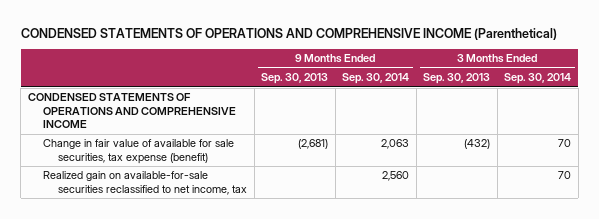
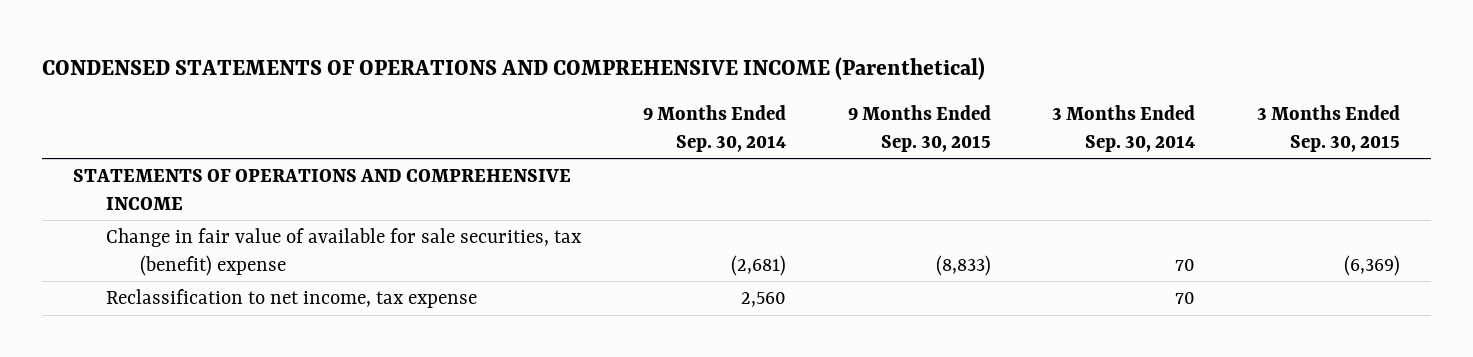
[261,73,329,85] Sep. 30, 2013 -> none
[423,73,491,85] Sep. 30, 2013 -> none
none -> [847,104,991,152] 9 Months Ended Sep. 30, 2015
none -> [1257,104,1401,152] 3 Months Ended Sep. 30, 2015
[27,93,237,129] CONDENSED STATEMENTS OF OPERATIONS AND COMPREHENSIVE INCOME -> [72,168,571,210] STATEMENTS OF OPERATIONS AND COMPREHENSIVE INCOME
[43,139,235,164] Change in fair value of available for sale securities, tax expense (benefit) -> [106,227,582,276] Change in fair value of available for sale securities, tax (benefit) expense
[381,139,410,150] 2,063 -> [731,254,787,276] (2,681)
[43,171,248,195] Realized gain on available-for-sale securities reclassified to net income, tax -> [106,288,478,308] Reclassification to net income, tax expense

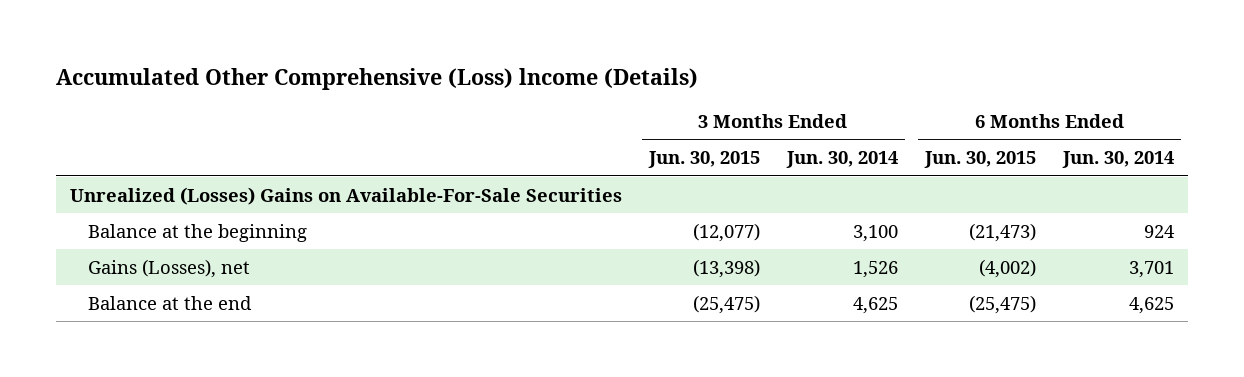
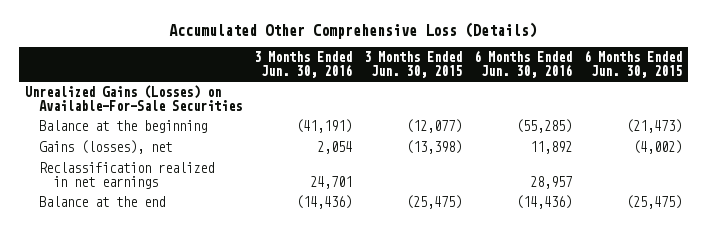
[56,67,699,90] Accumulated Other Comprehensive (Loss) lncome (Details) -> [169,21,538,39] Accumulated Other Comprehensive Loss (Details)
[785,151,898,169] Jun. 30, 2014 -> none
[1062,151,1175,169] Jun. 30, 2014 -> none
none -> [253,51,352,78] 3 Months Ended Jun. 30, 2016
none -> [473,50,572,78] 6 Months Ended Jun. 30, 2016
[69,186,622,205] Unrealized (Losses) Gains on Available-For-Sale Securities -> [24,85,242,111] Unrealized Gains (Losses) on Available-For-Sale Securities
[87,258,250,278] Gains (Losses), net -> [38,140,172,155] Gains (losses), net
none -> [38,162,214,189] Reclassification realized in net earnings

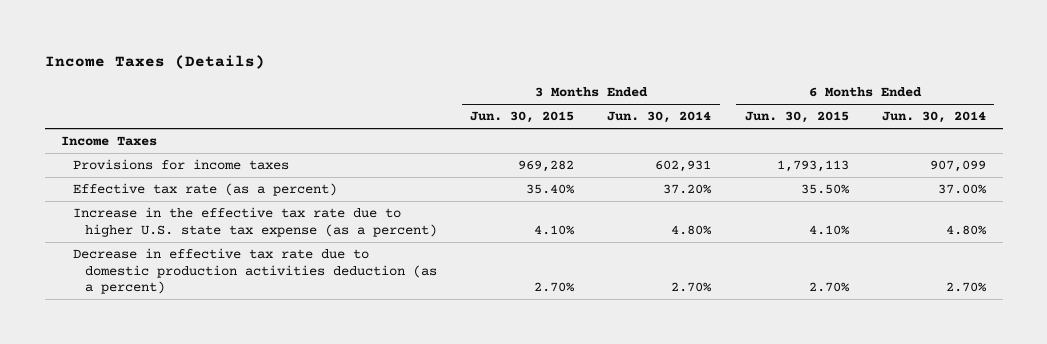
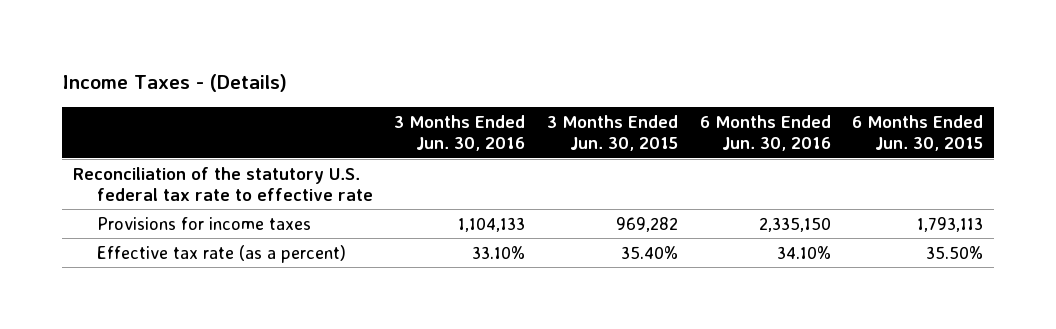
[44,55,265,70] Income Taxes (Details) -> [61,74,287,93] Income Taxes - (Details)
[607,111,712,124] Jun. 30, 2014 -> none
[882,111,987,124] Jun. 30, 2014 -> none
none -> [394,114,526,151] 3 Months Ended Jun. 30, 2016
none -> [699,114,831,151] 6 Months Ended Jun. 30, 2016
[61,136,158,147] Income Taxes -> none
none -> [72,166,373,201] Reconciliation of the statutory U.S. federal tax rate to effective rate
[73,207,437,237] Increase in the effective tax rate due to higher U.S. state tax expense (as a percent) -> none
[73,248,437,295] Decrease in effective tax rate due to domestic production activities deduction (as a percent) -> none

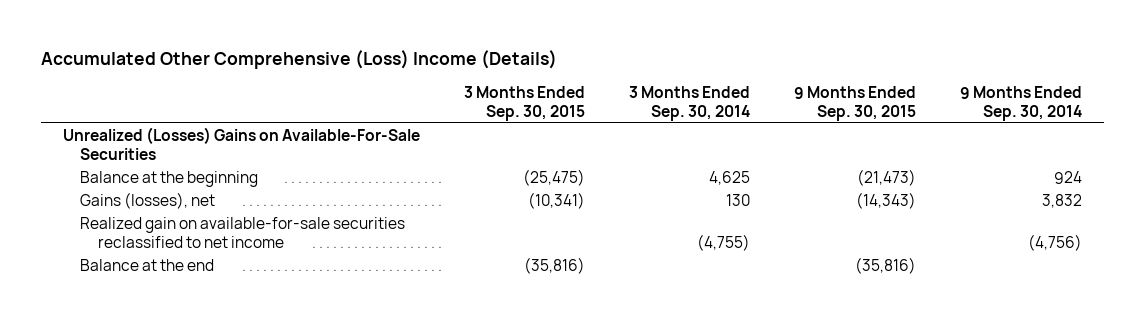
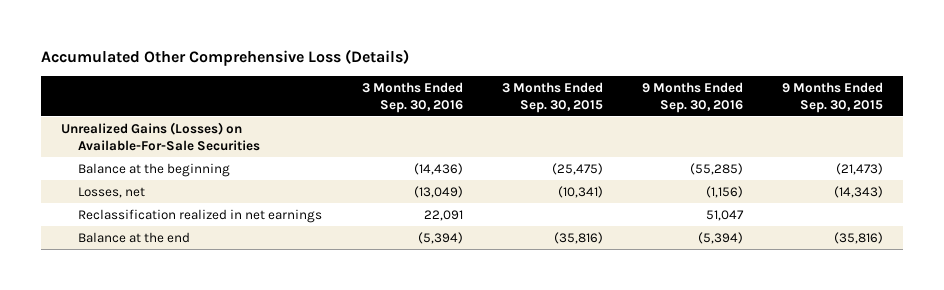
[41,50,558,70] Accumulated Other Comprehensive (Loss) lncome (Details) -> [41,49,410,67] Accumulated Other Comprehensive Loss (Details)
[629,85,751,121] 3 Months Ended Sep. 30, 2014 -> none
[959,85,1082,121] 9 Months Ended Sep. 30, 2014 -> none
none -> [361,81,463,113] 3 Months Ended Sep. 30, 2016
none -> [642,81,744,113] 9 Months Ended Sep. 30, 2016
[63,127,421,161] Unrealized (Losses) Gains on Available-For-Sale Securities -> [60,121,261,151] Unrealized Gains (Losses) on Available-For-Sale Securities
[80,217,406,249] Realized gain on available-for-sale securities reclassified to net income -> none
[80,192,216,210] Gains (losses), net -> [78,186,146,198] Losses, net
none -> [78,208,323,223] Reclassification realized in net earnings

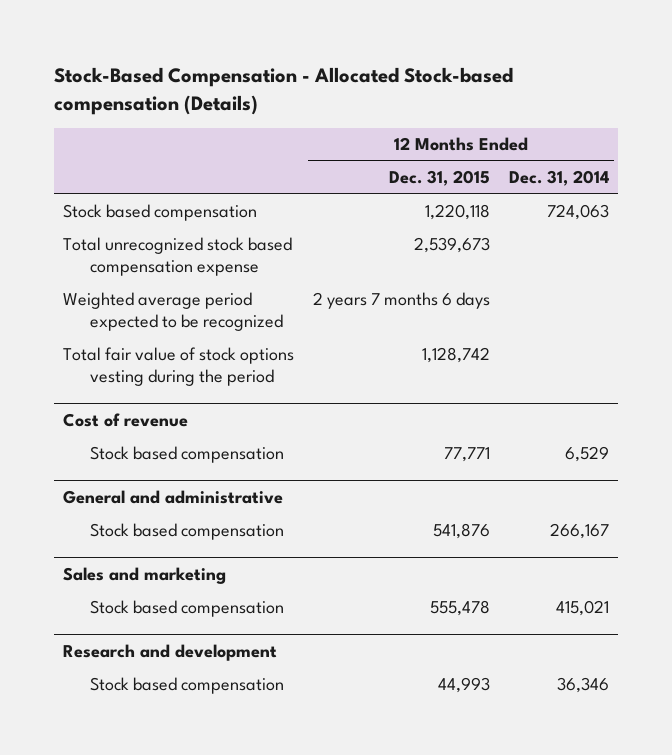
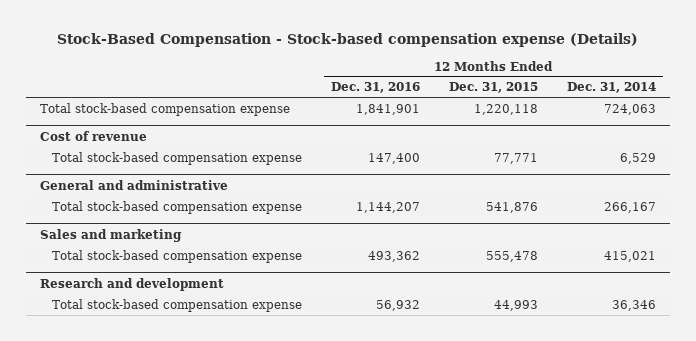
[53,66,513,115] Stock-Based Compensation - Allocated Stock-based compensation (Details) -> [56,33,638,48] Stock-Based Compensation - Stock-based compensation expense (Details)
none -> [331,82,421,94] Dec. 31, 2016
[63,237,293,277] Total unrecognized stock based compensation expense -> none
[63,292,284,332] Weighted average period expected to be recognized -> none
[63,347,295,387] Total fair value of stock options vesting during the period -> none
[63,204,258,222] Stock based compensation -> [40,102,291,116] Total stock-based compensation expense
[90,446,285,464] Stock based compensation -> [52,151,303,165] Total stock-based compensation expense
[90,523,285,541] Stock based compensation -> [52,200,303,214] Total stock-based compensation expense
[90,600,285,618] Stock based compensation -> [52,249,303,263] Total stock-based compensation expense
[90,677,285,695] Stock based compensation -> [52,298,303,312] Total stock-based compensation expense

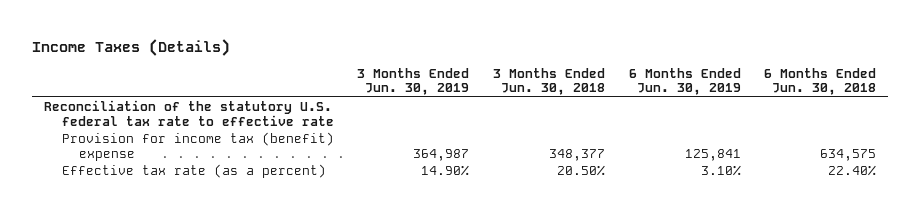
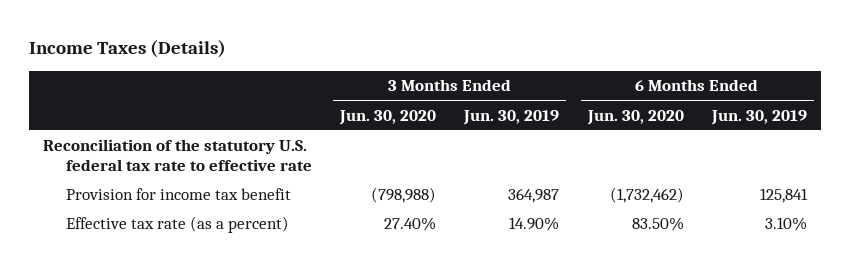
[492,67,605,96] 3 Months Ended Jun. 30, 2018 -> none
[764,67,877,96] 6 Months Ended Jun. 30, 2018 -> none
none -> [339,109,437,125] Jun. 30, 2020
none -> [586,109,684,125] Jun. 30, 2020
[61,132,334,161] Provision for income tax (benefit) expense -> [66,188,292,201] Provision for income tax benefit

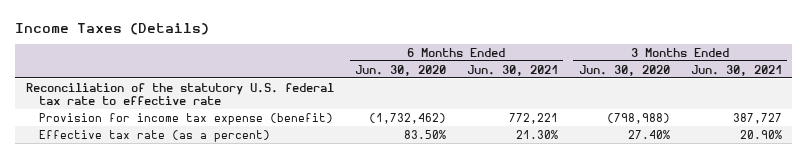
[463,109,560,125] Jun. 30, 2019 -> none
[710,109,807,125] Jun. 30, 2019 -> none
none -> [466,64,558,76] Jun. 30, 2021
none -> [690,64,782,76] Jun. 30, 2021
[66,188,292,201] Provision for income tax benefit -> [39,112,334,125] Provision for income tax expense (benefit)

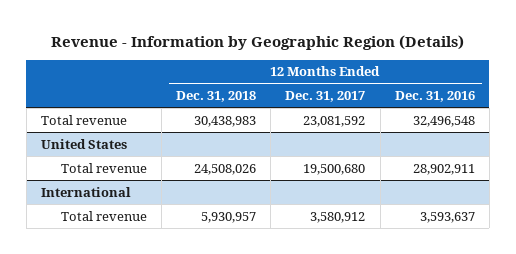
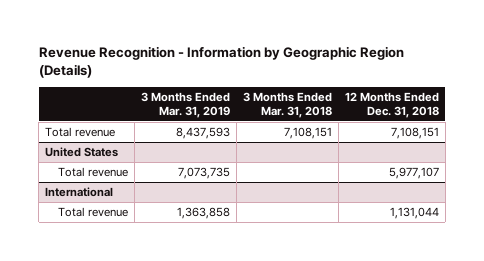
[50,34,464,50] Revenue - Information by Geographic Region (Details) -> [38,45,404,79] Revenue Recognition - Information by Geographic Region (Details)
[285,91,366,103] Dec. 31, 2017 -> none
[394,91,475,103] Dec. 31, 2016 -> none
none -> [140,92,230,118] 3 Months Ended Mar. 31, 2019
none -> [242,92,332,118] 3 Months Ended Mar. 31, 2018
[194,115,257,127] 30,438,983 -> [390,127,439,140] 7,108,151
[194,163,257,175] 24,508,026 -> [388,167,439,180] 5,977,107
[201,211,257,223] 5,930,957 -> [389,207,439,220] 1,131,044

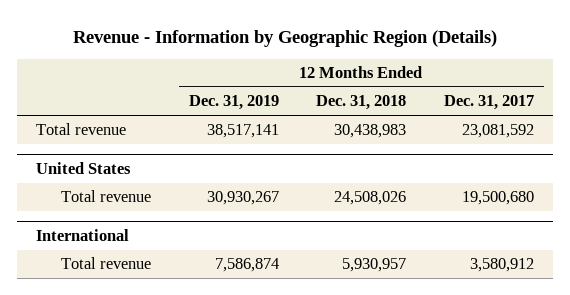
[38,45,404,79] Revenue Recognition - Information by Geographic Region (Details) -> [73,29,498,47] Revenue - Information by Geographic Region (Details)
[140,92,230,118] 3 Months Ended Mar. 31, 2019 -> none
[242,92,332,118] 3 Months Ended Mar. 31, 2018 -> none
none -> [188,95,279,111] Dec. 31, 2019
none -> [444,95,535,111] Dec. 31, 2017
[390,127,439,140] 7,108,151 -> [334,124,407,139] 30,438,983
[388,167,439,180] 5,977,107 -> [334,191,407,206] 24,508,026
[389,207,439,220] 1,131,044 -> [342,258,407,273] 5,930,957

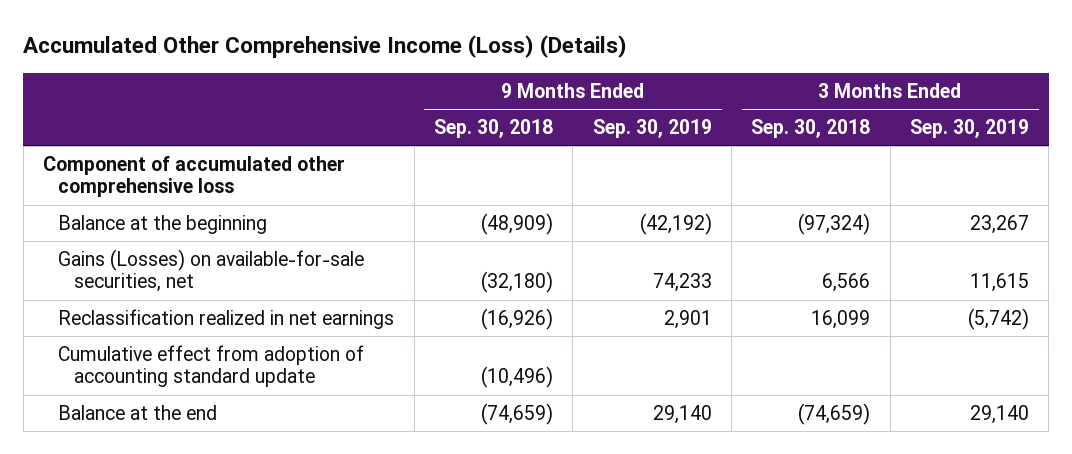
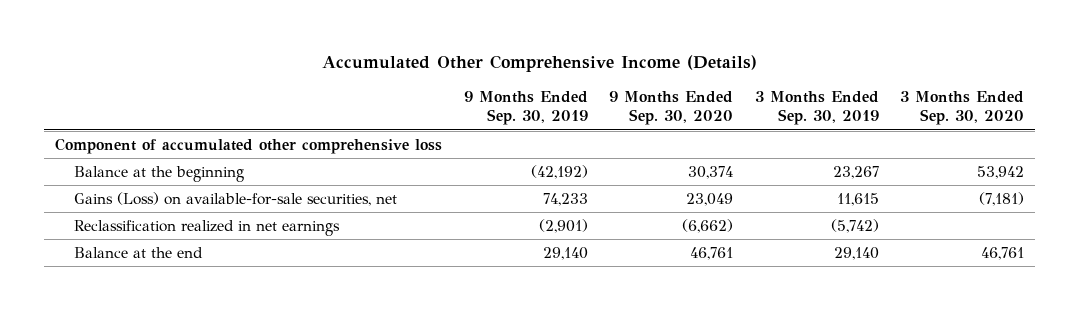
[23,35,628,59] Accumulated Other Comprehensive Income (Loss) (Details) -> [321,55,757,73] Accumulated Other Comprehensive Income (Details)
[434,119,554,139] Sep. 30, 2018 -> none
[751,119,871,139] Sep. 30, 2018 -> none
none -> [609,91,734,126] 9 Months Ended Sep. 30, 2020
none -> [900,91,1025,126] 3 Months Ended Sep. 30, 2020
[58,345,365,388] Cumulative effect from adoption of accounting standard update -> none
[58,249,365,293] Gains (Losses) on available-for-sale securities, net -> [73,192,397,207] Gains (Loss) on available-for-sale securities, net
[663,310,712,330] 2,901 -> [538,219,588,234] (2,901)

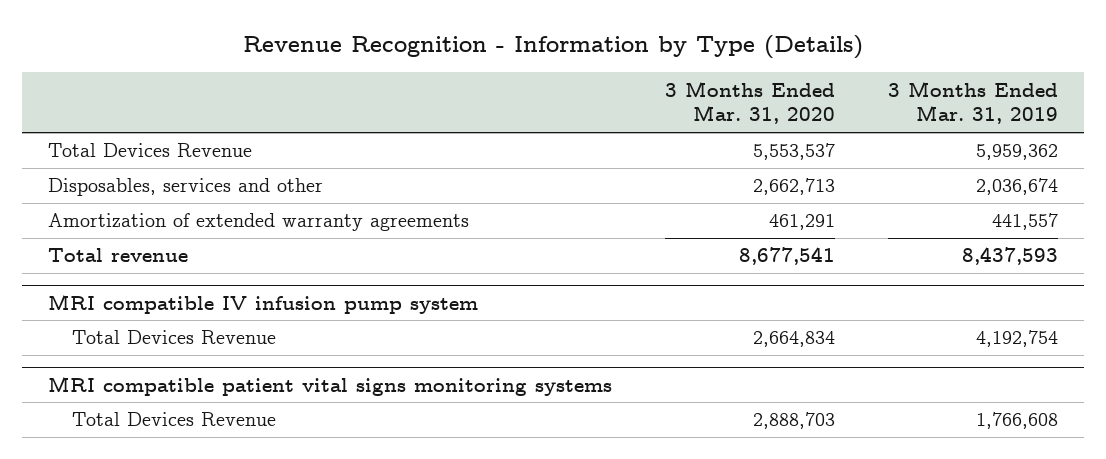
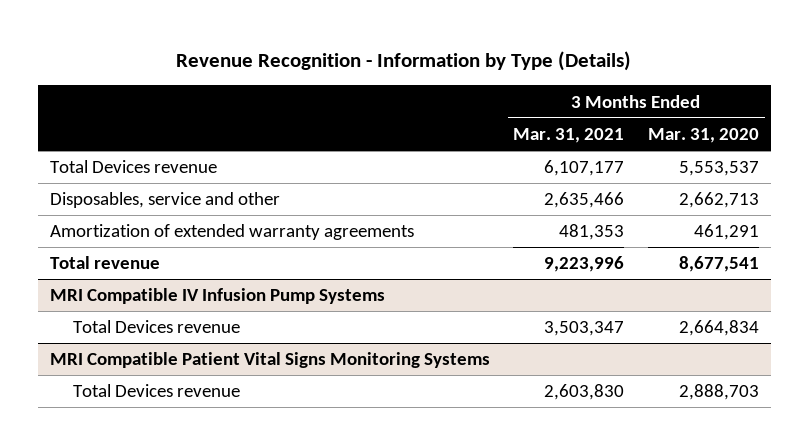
[887,80,1058,125] 3 Months Ended Mar. 31, 2019 -> none
none -> [513,128,625,144] Mar. 31, 2021
[48,143,253,158] Total Devices Revenue -> [50,160,218,174] Total Devices revenue
[48,178,324,197] Disposables, services and other -> [50,192,281,209] Disposables, service and other
[48,293,479,314] MRI compatible IV infusion pump system -> [50,288,386,305] MRI Compatible IV Infusion Pump Systems
[71,330,276,345] Total Devices Revenue -> [72,320,240,334] Total Devices revenue
[48,375,613,396] MRI compatible patient vital signs monitoring systems -> [50,352,491,369] MRI Compatible Patient Vital Signs Monitoring Systems
[71,412,276,427] Total Devices Revenue -> [72,384,240,398] Total Devices revenue

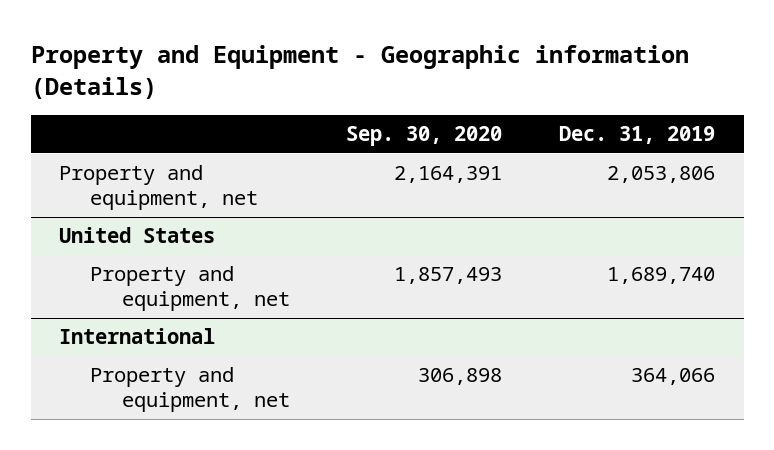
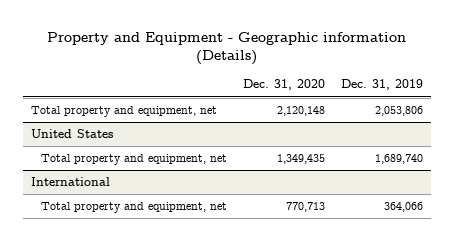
[346,126,503,147] Sep. 30, 2020 -> none
none -> [242,79,325,91] Dec. 31, 2020
[58,165,259,211] Property and equipment, net -> [30,106,217,118] Total property and equipment, net
[90,266,290,312] Property and equipment, net -> [40,154,227,166] Total property and equipment, net
[90,367,290,413] Property and equipment, net -> [40,202,227,214] Total property and equipment, net

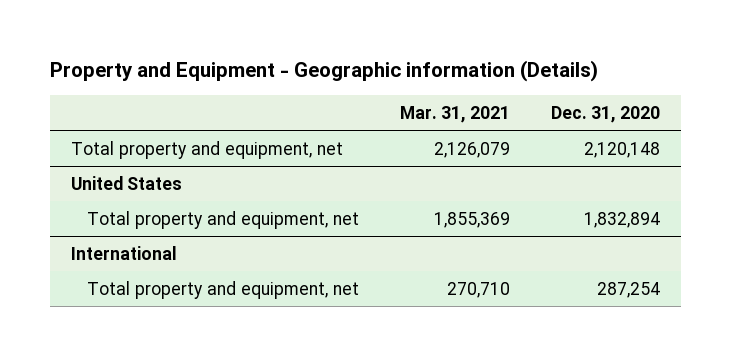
[340,79,423,91] Dec. 31, 2019 -> none
none -> [399,106,510,124] Mar. 31, 2021
[276,154,325,165] 1,349,435 -> [583,211,660,228] 1,832,894
[285,202,325,213] 770,713 -> [596,281,660,298] 287,254

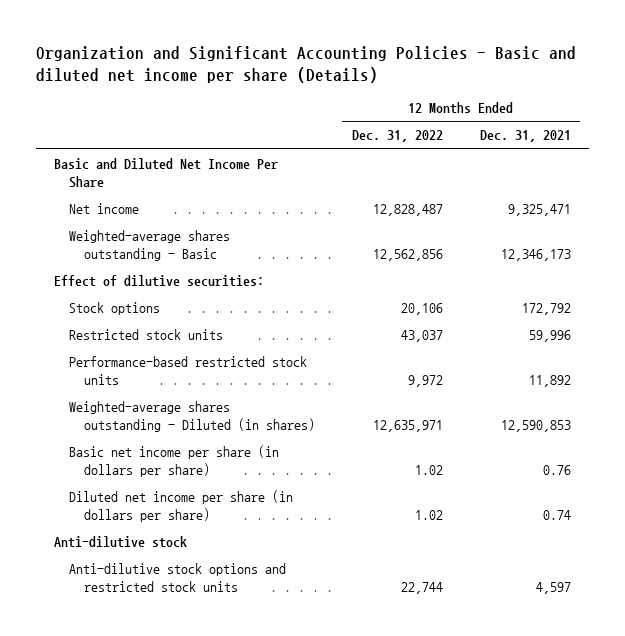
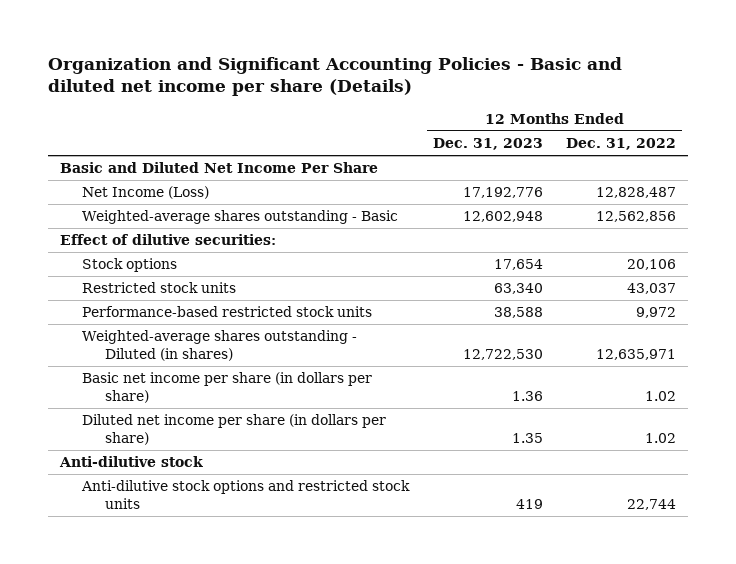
[479,130,571,143] Dec. 31, 2021 -> none
none -> [432,138,543,151] Dec. 31, 2023
[68,203,139,215] Net income -> [82,186,210,200] Net Income (Loss)

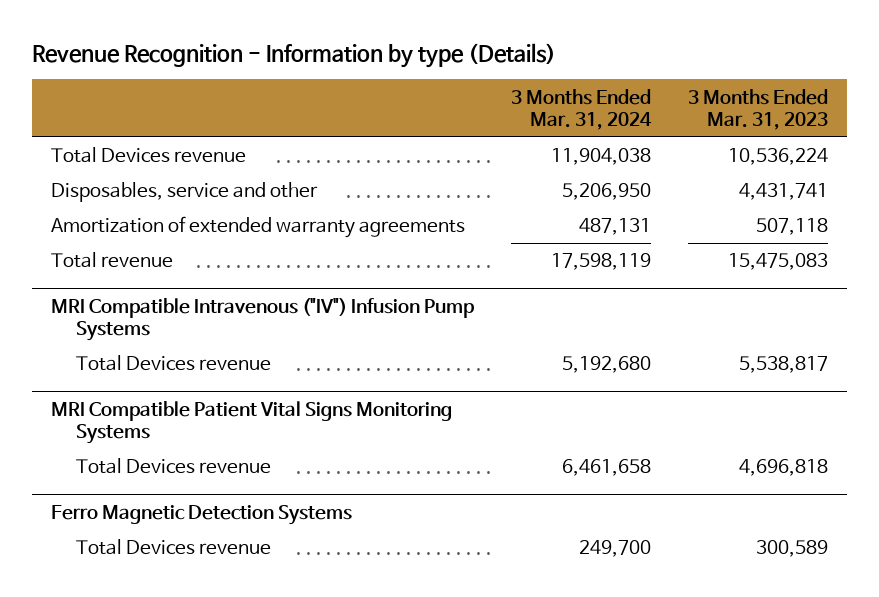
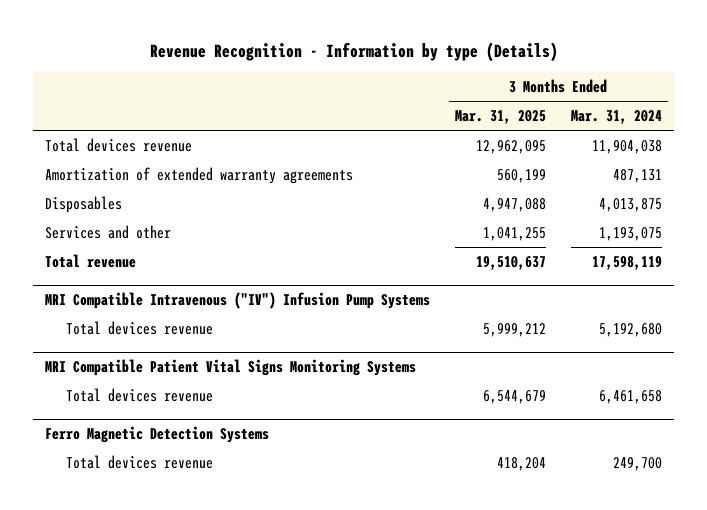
[688,88,829,130] 3 Months Ended Mar. 31, 2023 -> none
none -> [455,110,547,125] Mar. 31, 2025
[50,182,318,203] Disposables, service and other -> none
[50,147,246,164] Total Devices revenue -> [45,137,193,152] Total devices revenue
none -> [45,195,123,213] Disposables
none -> [45,224,172,239] Services and other
[75,355,271,372] Total Devices revenue -> [65,320,213,335] Total devices revenue
[75,458,271,475] Total Devices revenue -> [65,387,213,402] Total devices revenue
[75,539,271,556] Total Devices revenue -> [65,454,213,469] Total devices revenue

